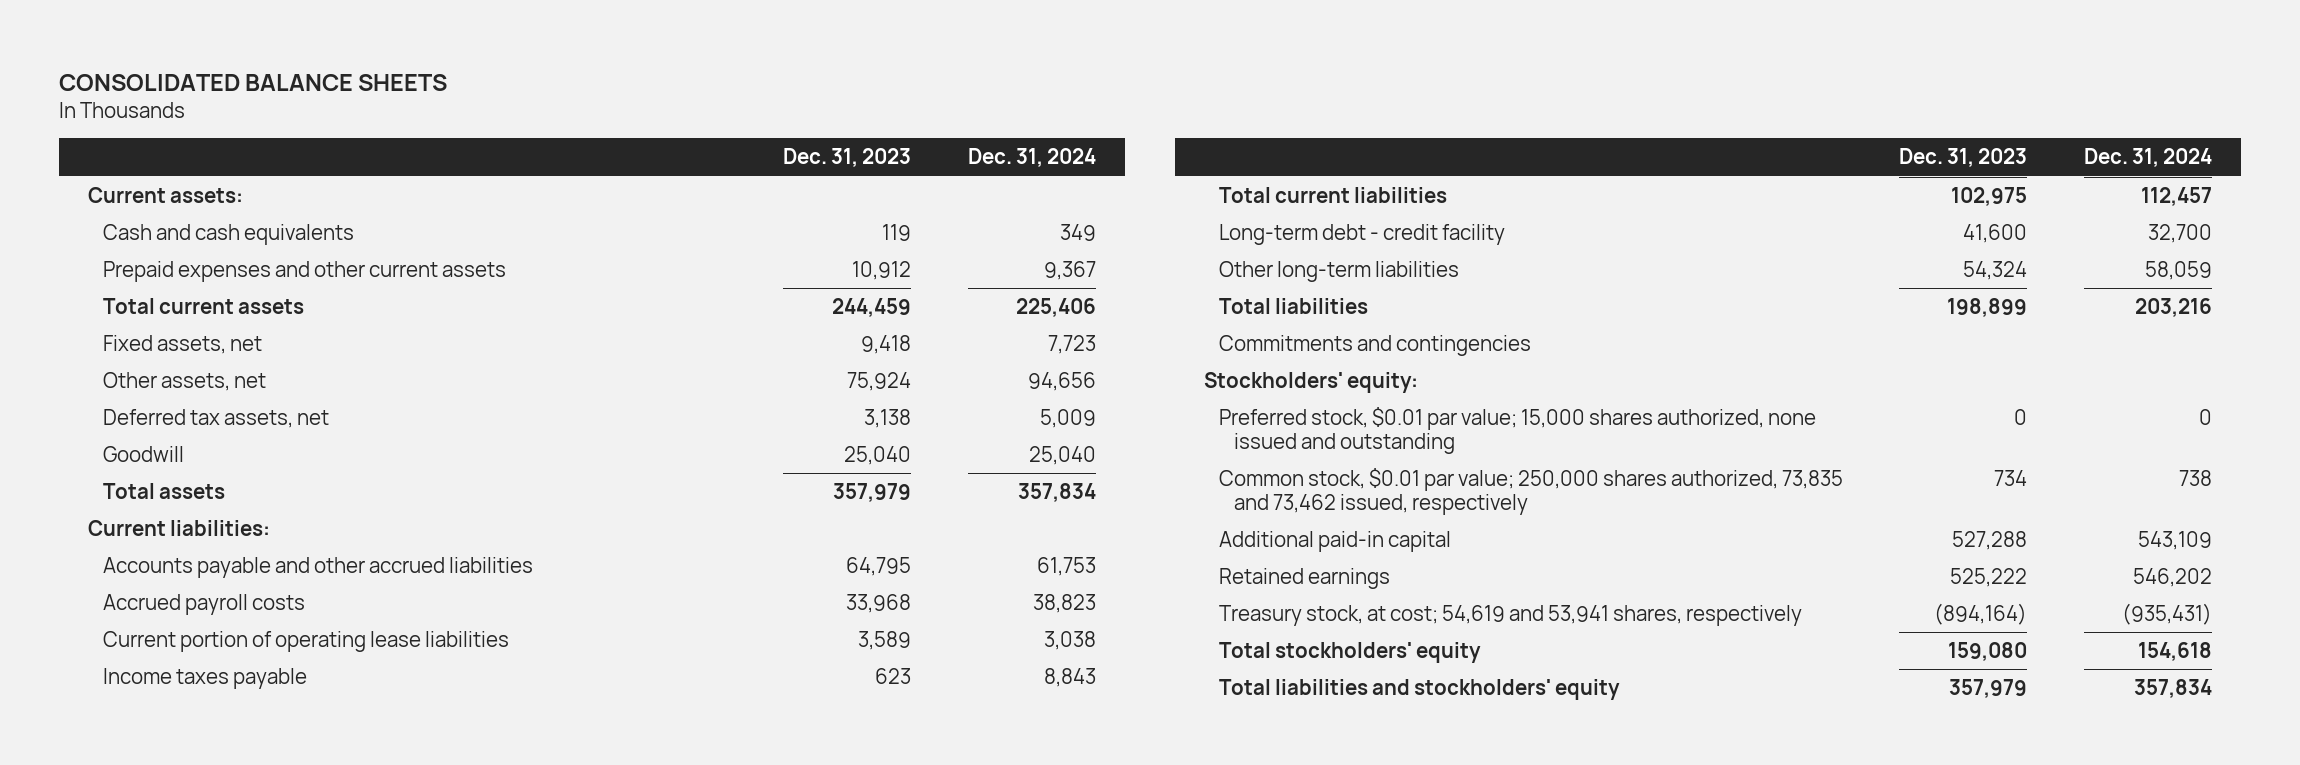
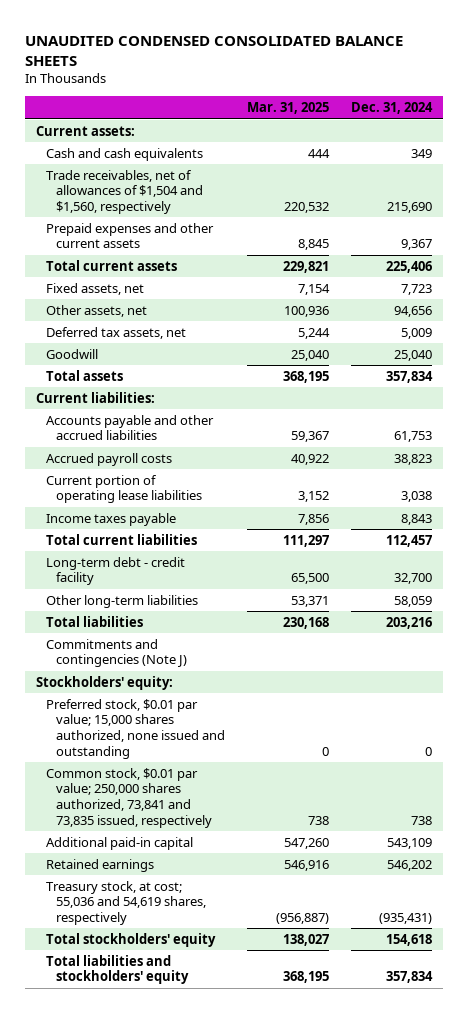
[59,73,448,91] CONSOLIDATED BALANCE SHEETS -> [25,35,404,66] UNAUDITED CONDENSED CONSOLIDATED BALANCE SHEETS
[783,148,912,168] Dec. 31, 2023 -> none
none -> [247,102,330,115] Mar. 31, 2025
none -> [46,169,204,214] Trade receivables, net of allowances of $1,504 and $1,560, respectively
[1218,334,1531,356] Commitments and contingencies -> [46,638,188,668] Commitments and contingencies (Note J)
[1218,467,1843,516] Common stock, $0.01 par value; 250,000 shares authorized, 73,835 and 73,462 issued, respectively -> [46,767,213,828] Common stock, $0.01 par value; 250,000 shares authorized, 73,841 and 73,835 issued, respectively
[1218,604,1802,626] Treasury stock, at cost; 54,619 and 53,941 shares, respectively -> [46,880,207,925] Treasury stock, at cost; 55,036 and 54,619 shares, respectively

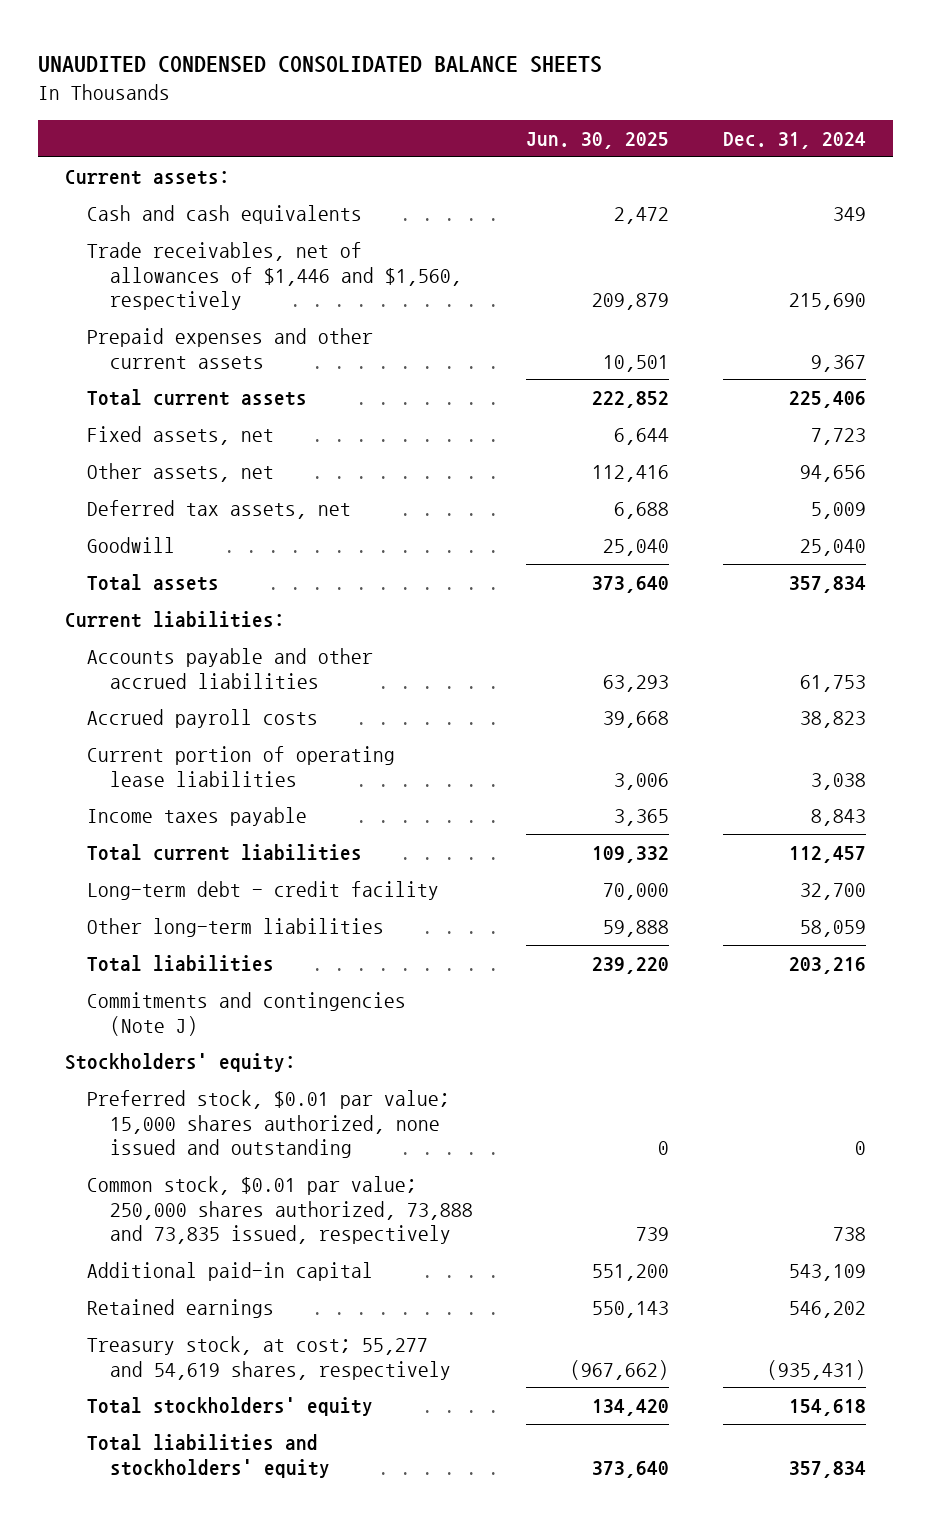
[247,102,330,115] Mar. 31, 2025 -> none
none -> [526,132,670,150] Jun. 30, 2025
[46,169,204,214] Trade receivables, net of allowances of $1,504 and $1,560, respectively -> [87,242,462,310] Trade receivables, net of allowances of $1,446 and $1,560, respectively
[46,767,213,828] Common stock, $0.01 par value; 250,000 shares authorized, 73,841 and 73,835 issued, respectively -> [87,1176,473,1244] Common stock, $0.01 par value; 250,000 shares authorized, 73,888 and 73,835 issued, respectively
[46,880,207,925] Treasury stock, at cost; 55,036 and 54,619 shares, respectively -> [87,1336,451,1380] Treasury stock, at cost; 55,277 and 54,619 shares, respectively

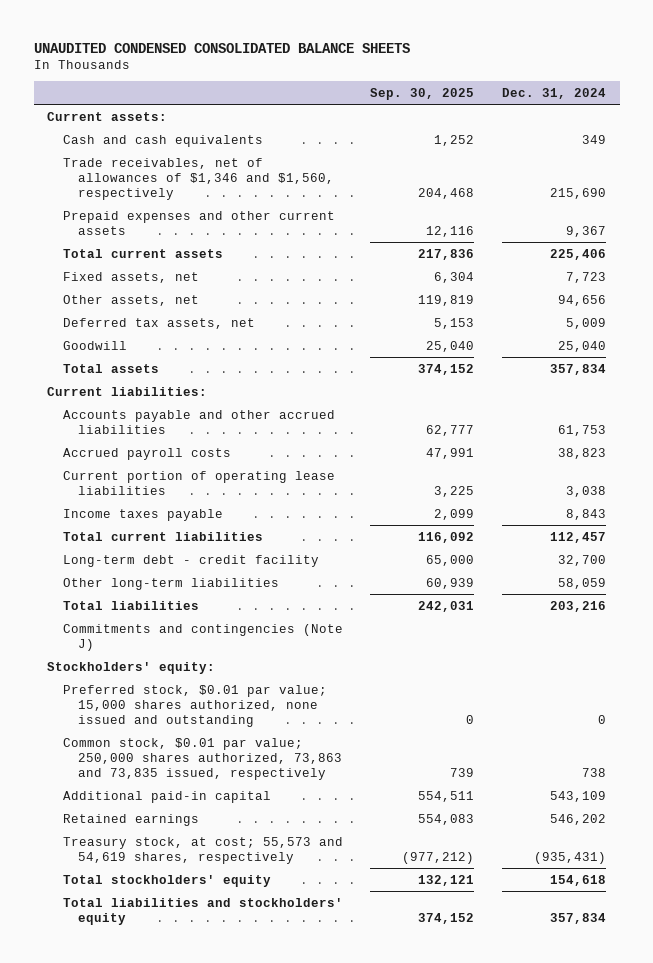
[526,132,670,150] Jun. 30, 2025 -> none
none -> [370,87,475,100] Sep. 30, 2025
[87,242,462,310] Trade receivables, net of allowances of $1,446 and $1,560, respectively -> [62,157,334,200] Trade receivables, net of allowances of $1,346 and $1,560, respectively
[87,1176,473,1244] Common stock, $0.01 par value; 250,000 shares authorized, 73,888 and 73,835 issued, respectively -> [62,737,342,780] Common stock, $0.01 par value; 250,000 shares authorized, 73,863 and 73,835 issued, respectively
[87,1336,451,1380] Treasury stock, at cost; 55,277 and 54,619 shares, respectively -> [62,836,343,864] Treasury stock, at cost; 55,573 and 54,619 shares, respectively

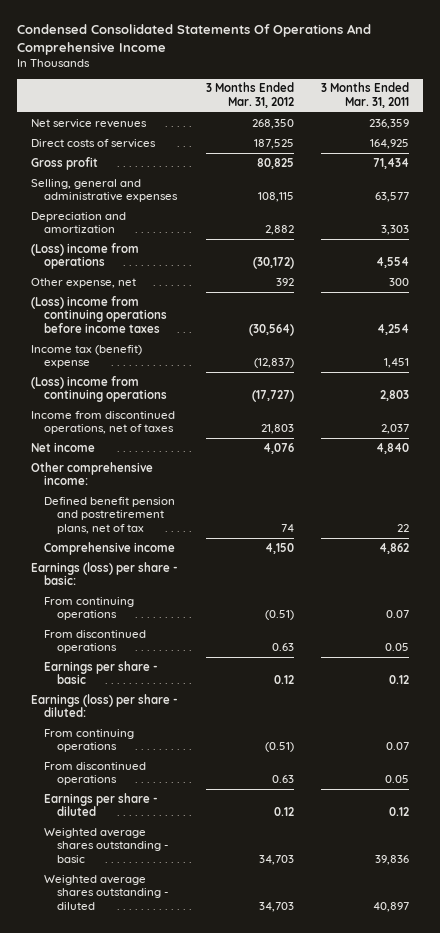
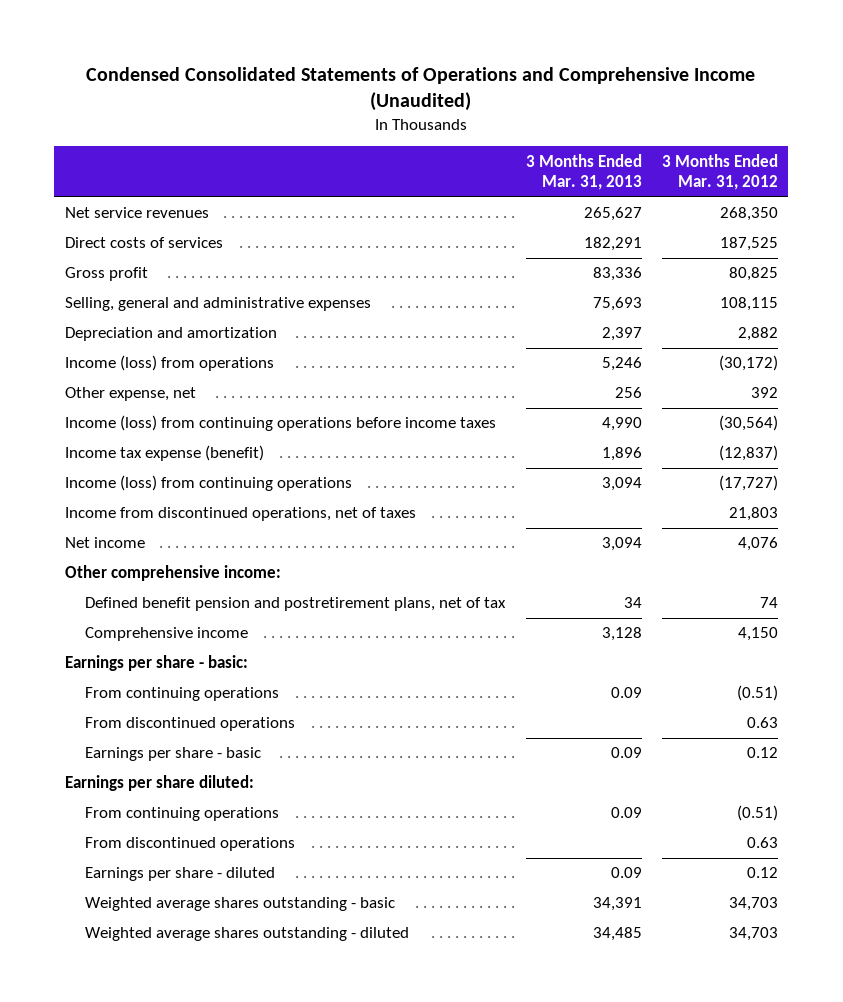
[16,24,371,55] Condensed Consolidated Statements Of Operations And Comprehensive Income -> [86,66,756,111] Condensed Consolidated Statements of Operations and Comprehensive Income (Unaudited)
[321,82,410,108] 3 Months Ended Mar. 31, 2011 -> none
none -> [525,153,642,191] 3 Months Ended Mar. 31, 2013
[30,242,139,270] (Loss) income from operations -> [64,355,274,372] Income (loss) from operations
[30,295,167,334] (Loss) income from continuing operations before income taxes -> [64,415,496,432] Income (loss) from continuing operations before income taxes
[30,344,142,369] Income tax (benefit) expense -> [64,445,264,462] Income tax expense (benefit)
[30,375,167,403] (Loss) income from continuing operations -> [64,475,352,492] Income (loss) from continuing operations
[30,561,178,586] Earnings (loss) per share - basic: -> [64,655,248,672] Earnings per share - basic:
[30,693,178,718] Earnings (loss) per share - diluted: -> [64,775,254,792] Earnings per share diluted:

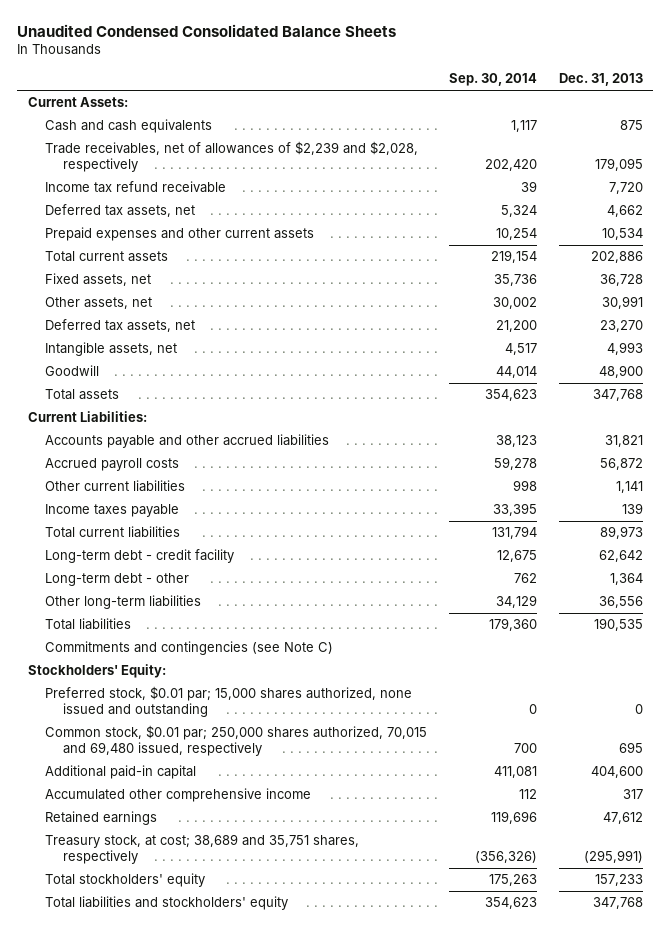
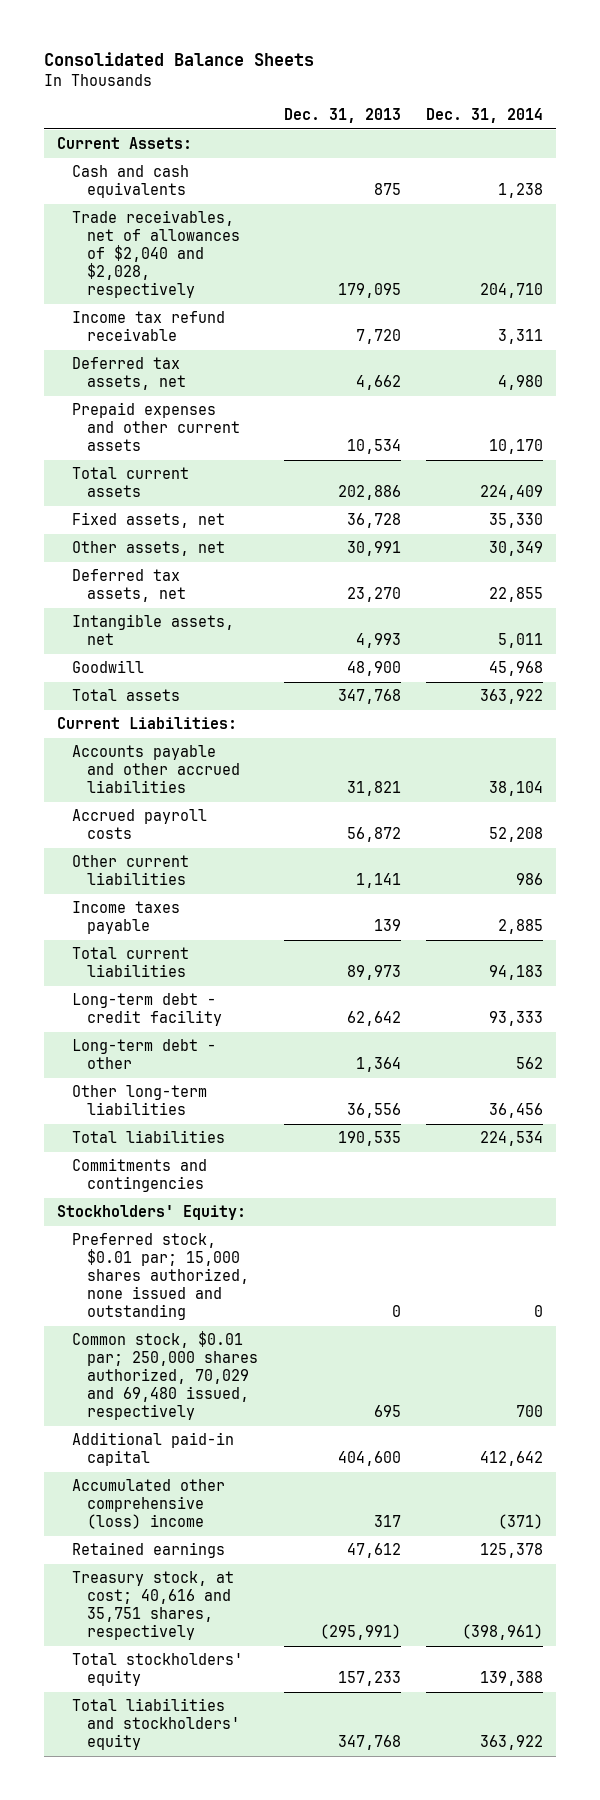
[16,23,396,37] Unaudited Condensed Consolidated Balance Sheets -> [43,52,314,67] Consolidated Balance Sheets
[448,73,537,87] Sep. 30, 2014 -> none
none -> [426,107,544,123] Dec. 31, 2014
[45,141,419,172] Trade receivables, net of allowances of $2,239 and $2,028, respectively -> [71,210,240,299] Trade receivables, net of allowances of $2,040 and $2,028, respectively
[45,641,334,656] Commitments and contingencies (see Note C) -> [71,1158,207,1193] Commitments and contingencies
[45,725,428,756] Common stock, $0.01 par; 250,000 shares authorized, 70,015 and 69,480 issued, respectively -> [71,1331,258,1421] Common stock, $0.01 par; 250,000 shares authorized, 70,029 and 69,480 issued, respectively
[45,788,312,803] Accumulated other comprehensive income -> [71,1479,225,1530] Accumulated other comprehensive (loss) income
[45,834,360,864] Treasury stock, at cost; 38,689 and 35,751 shares, respectively -> [71,1571,234,1641] Treasury stock, at cost; 40,616 and 35,751 shares, respectively

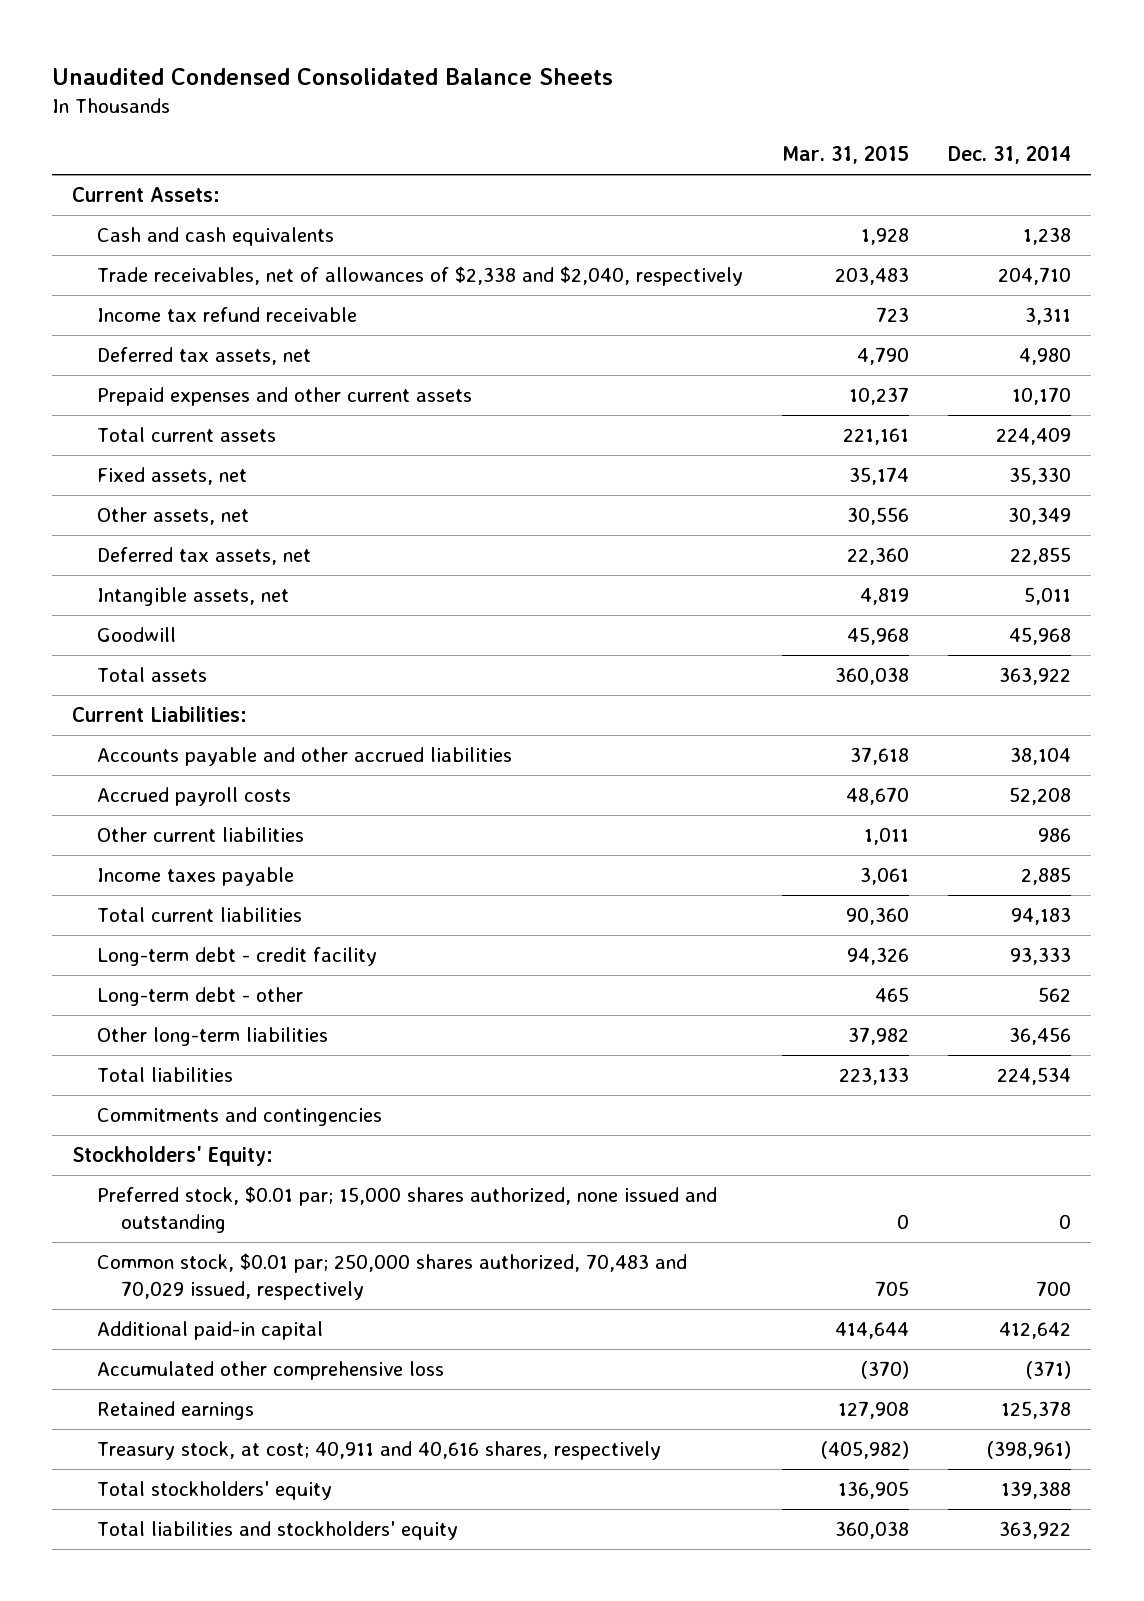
[43,52,314,67] Consolidated Balance Sheets -> [52,67,614,85] Unaudited Condensed Consolidated Balance Sheets
[283,107,401,123] Dec. 31, 2013 -> none
none -> [781,145,909,165] Mar. 31, 2015
[71,210,240,299] Trade receivables, net of allowances of $2,040 and $2,028, respectively -> [96,266,743,287] Trade receivables, net of allowances of $2,338 and $2,040, respectively
[71,1331,258,1421] Common stock, $0.01 par; 250,000 shares authorized, 70,029 and 69,480 issued, respectively -> [96,1253,687,1301] Common stock, $0.01 par; 250,000 shares authorized, 70,483 and 70,029 issued, respectively
[71,1479,225,1530] Accumulated other comprehensive (loss) income -> [96,1361,444,1381] Accumulated other comprehensive loss
[71,1571,234,1641] Treasury stock, at cost; 40,616 and 35,751 shares, respectively -> [96,1441,661,1461] Treasury stock, at cost; 40,911 and 40,616 shares, respectively

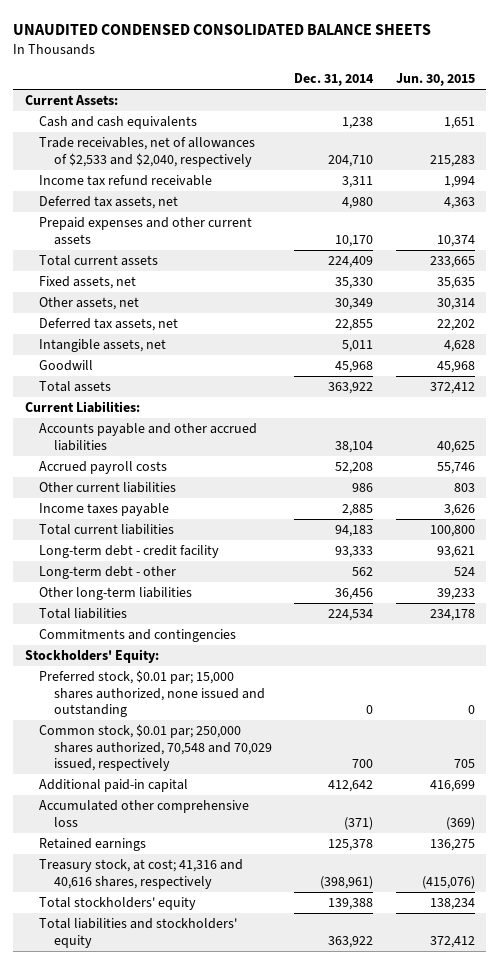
[52,67,614,85] Unaudited Condensed Consolidated Balance Sheets -> [13,23,432,35] UNAUDITED CONDENSED CONSOLIDATED BALANCE SHEETS
[781,145,909,165] Mar. 31, 2015 -> none
none -> [395,73,475,87] Jun. 30, 2015
[96,266,743,287] Trade receivables, net of allowances of $2,338 and $2,040, respectively -> [39,137,256,167] Trade receivables, net of allowances of $2,533 and $2,040, respectively
[96,1253,687,1301] Common stock, $0.01 par; 250,000 shares authorized, 70,483 and 70,029 issued, respectively -> [39,724,272,772] Common stock, $0.01 par; 250,000 shares authorized, 70,548 and 70,029 issued, respectively
[96,1441,661,1461] Treasury stock, at cost; 40,911 and 40,616 shares, respectively -> [39,859,244,889] Treasury stock, at cost; 41,316 and 40,616 shares, respectively

